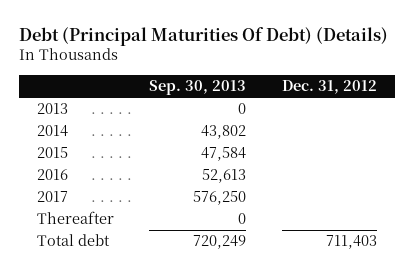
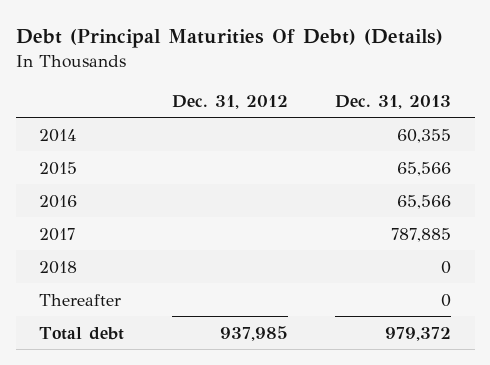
[149,80,247,96] Sep. 30, 2013 -> none
none -> [334,94,451,109] Dec. 31, 2013
[36,103,68,115] 2013 -> none
none -> [39,260,78,274] 2018
[326,235,378,250] 711,403 -> [219,325,288,341] 937,985

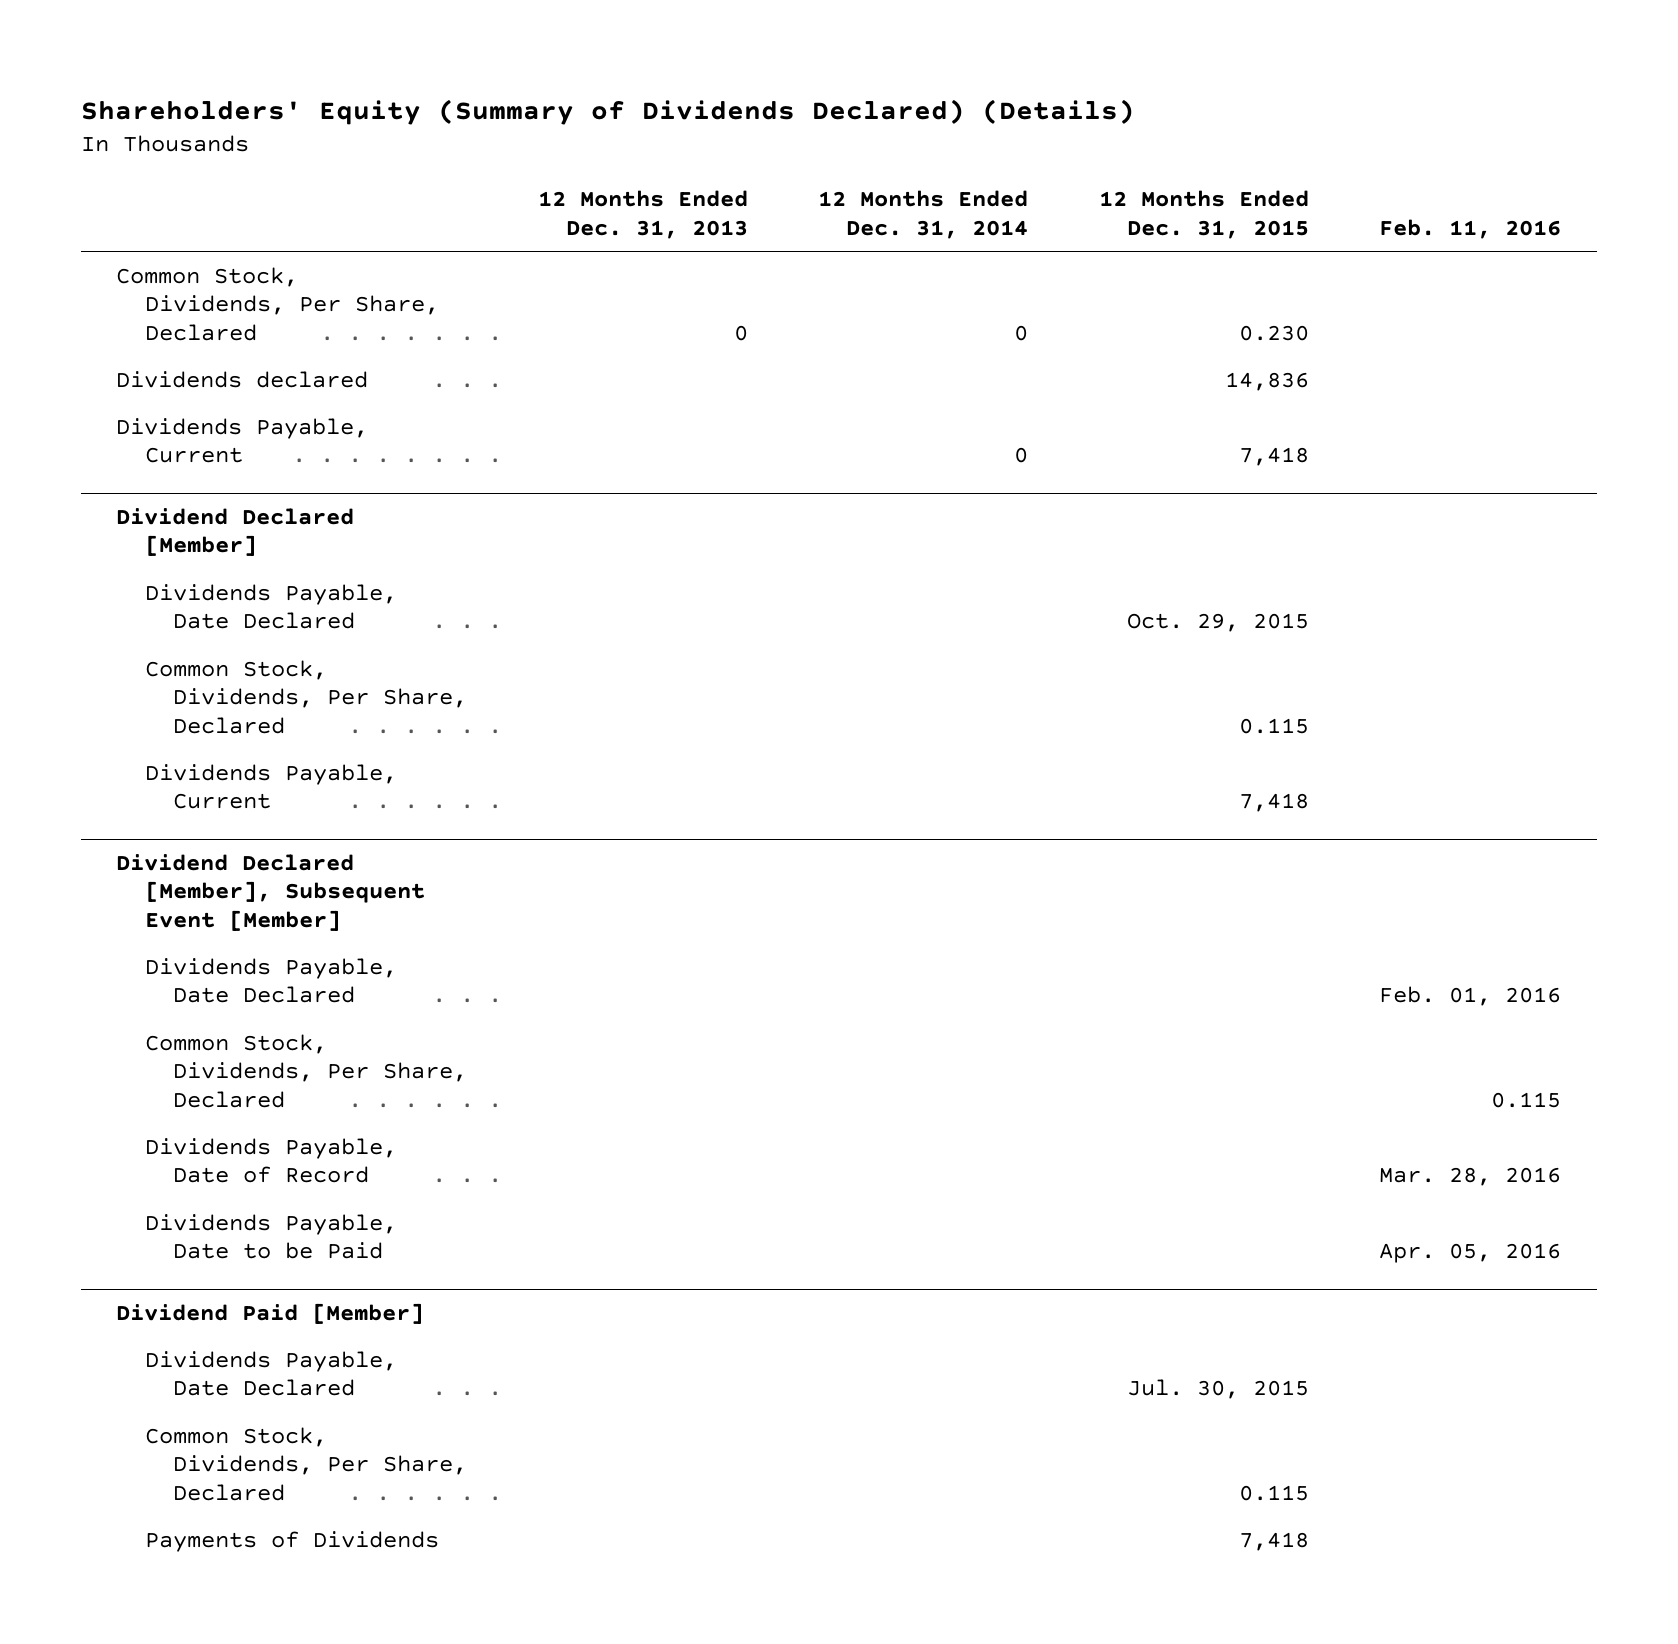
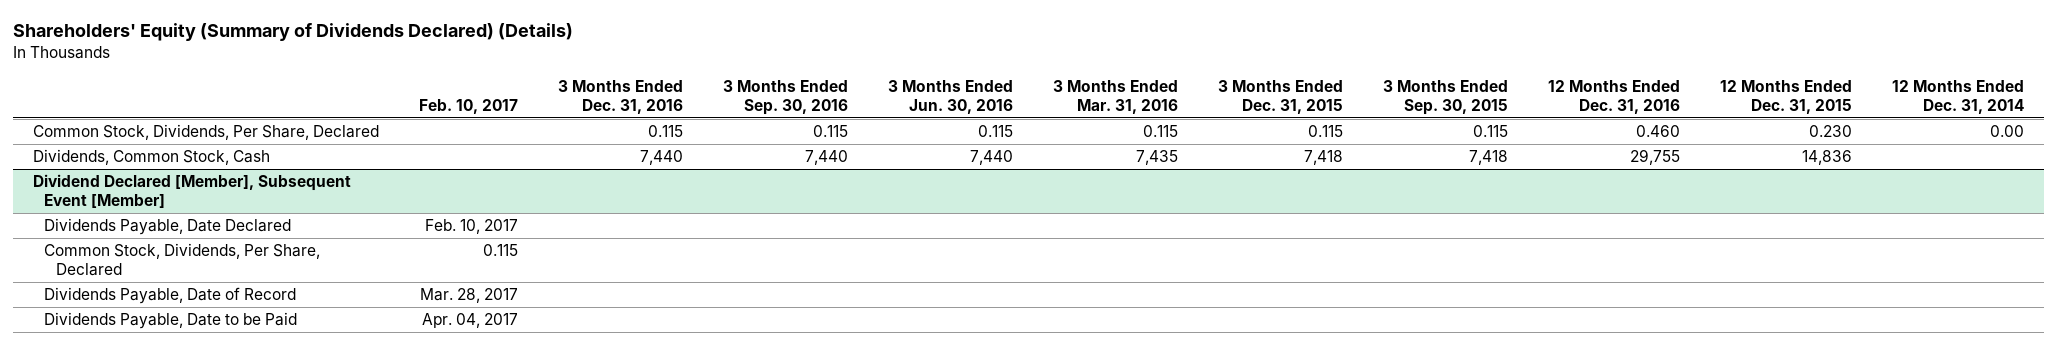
[537,190,748,239] 12 Months Ended Dec. 31, 2013 -> none
[1379,218,1562,239] Feb. 11, 2016 -> none
none -> [418,98,518,114] Feb. 10, 2017
none -> [557,79,683,114] 3 Months Ended Dec. 31, 2016
none -> [722,79,848,115] 3 Months Ended Sep. 30, 2016
none -> [888,79,1014,114] 3 Months Ended Jun. 30, 2016
none -> [1053,79,1179,114] 3 Months Ended Mar. 31, 2016
none -> [1218,79,1344,114] 3 Months Ended Dec. 31, 2015
none -> [1383,79,1509,115] 3 Months Ended Sep. 30, 2015
none -> [1548,79,1681,114] 12 Months Ended Dec. 31, 2016
[116,417,369,464] Dividends Payable, Current -> none
[116,507,355,557] Dividend Declared [Member] -> none
[144,583,397,630] Dividends Payable, Date Declared -> none
[144,659,468,734] Common Stock, Dividends, Per Share, Declared -> none
[144,763,397,810] Dividends Payable, Current -> none
[1014,324,1029,341] 0 -> [1990,125,2025,138] 0.00
[116,370,369,388] Dividends declared -> [32,149,270,166] Dividends, Common Stock, Cash
[116,1302,425,1324] Dividend Paid [Member] -> none
[144,1350,397,1397] Dividends Payable, Date Declared -> none
[144,1426,468,1501] Common Stock, Dividends, Per Share, Declared -> none
[144,1530,439,1552] Payments of Dividends -> none

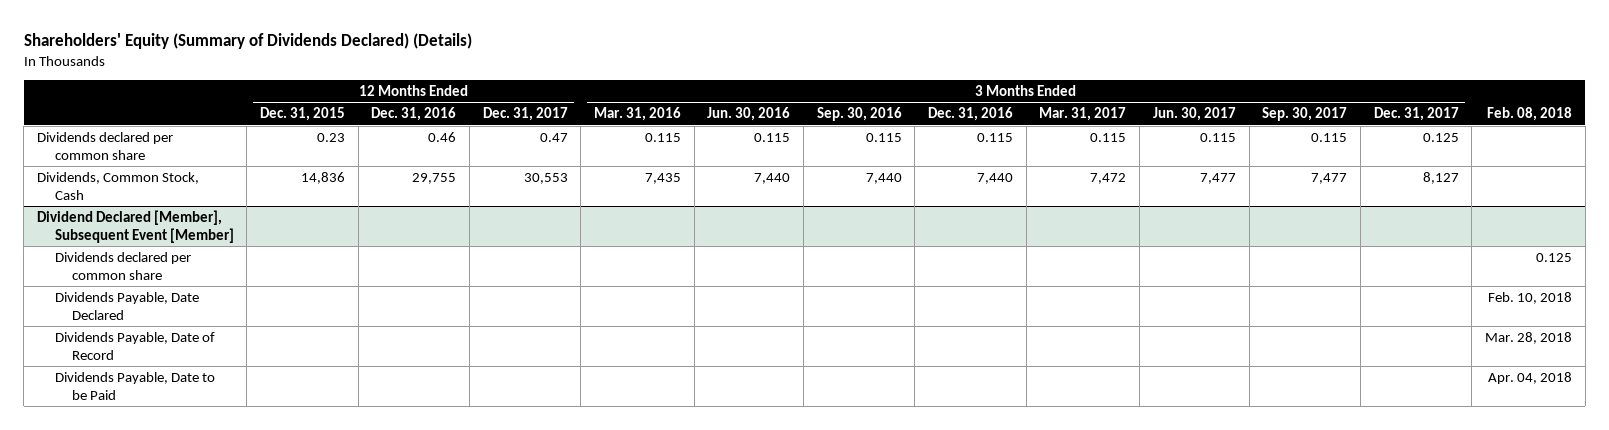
[418,98,518,114] Feb. 10, 2017 -> none
[1218,79,1344,114] 3 Months Ended Dec. 31, 2015 -> none
[1383,79,1509,115] 3 Months Ended Sep. 30, 2015 -> none
[1892,79,2025,114] 12 Months Ended Dec. 31, 2014 -> none
none -> [482,107,568,122] Dec. 31, 2017
none -> [1039,107,1127,122] Mar. 31, 2017
none -> [1152,107,1236,122] Jun. 30, 2017
none -> [1262,107,1348,122] Sep. 30, 2017
none -> [1373,107,1459,122] Dec. 31, 2017
none -> [1486,107,1572,122] Feb. 08, 2018
[32,124,379,141] Common Stock, Dividends, Per Share, Declared -> [37,131,174,160] Dividends declared per common share
[1636,125,1681,138] 0.460 -> [428,131,457,142] 0.46
[1809,125,1853,138] 0.230 -> [316,132,345,142] 0.23
none -> [54,251,191,280] Dividends declared per common share
[44,243,321,277] Common Stock, Dividends, Per Share, Declared -> none

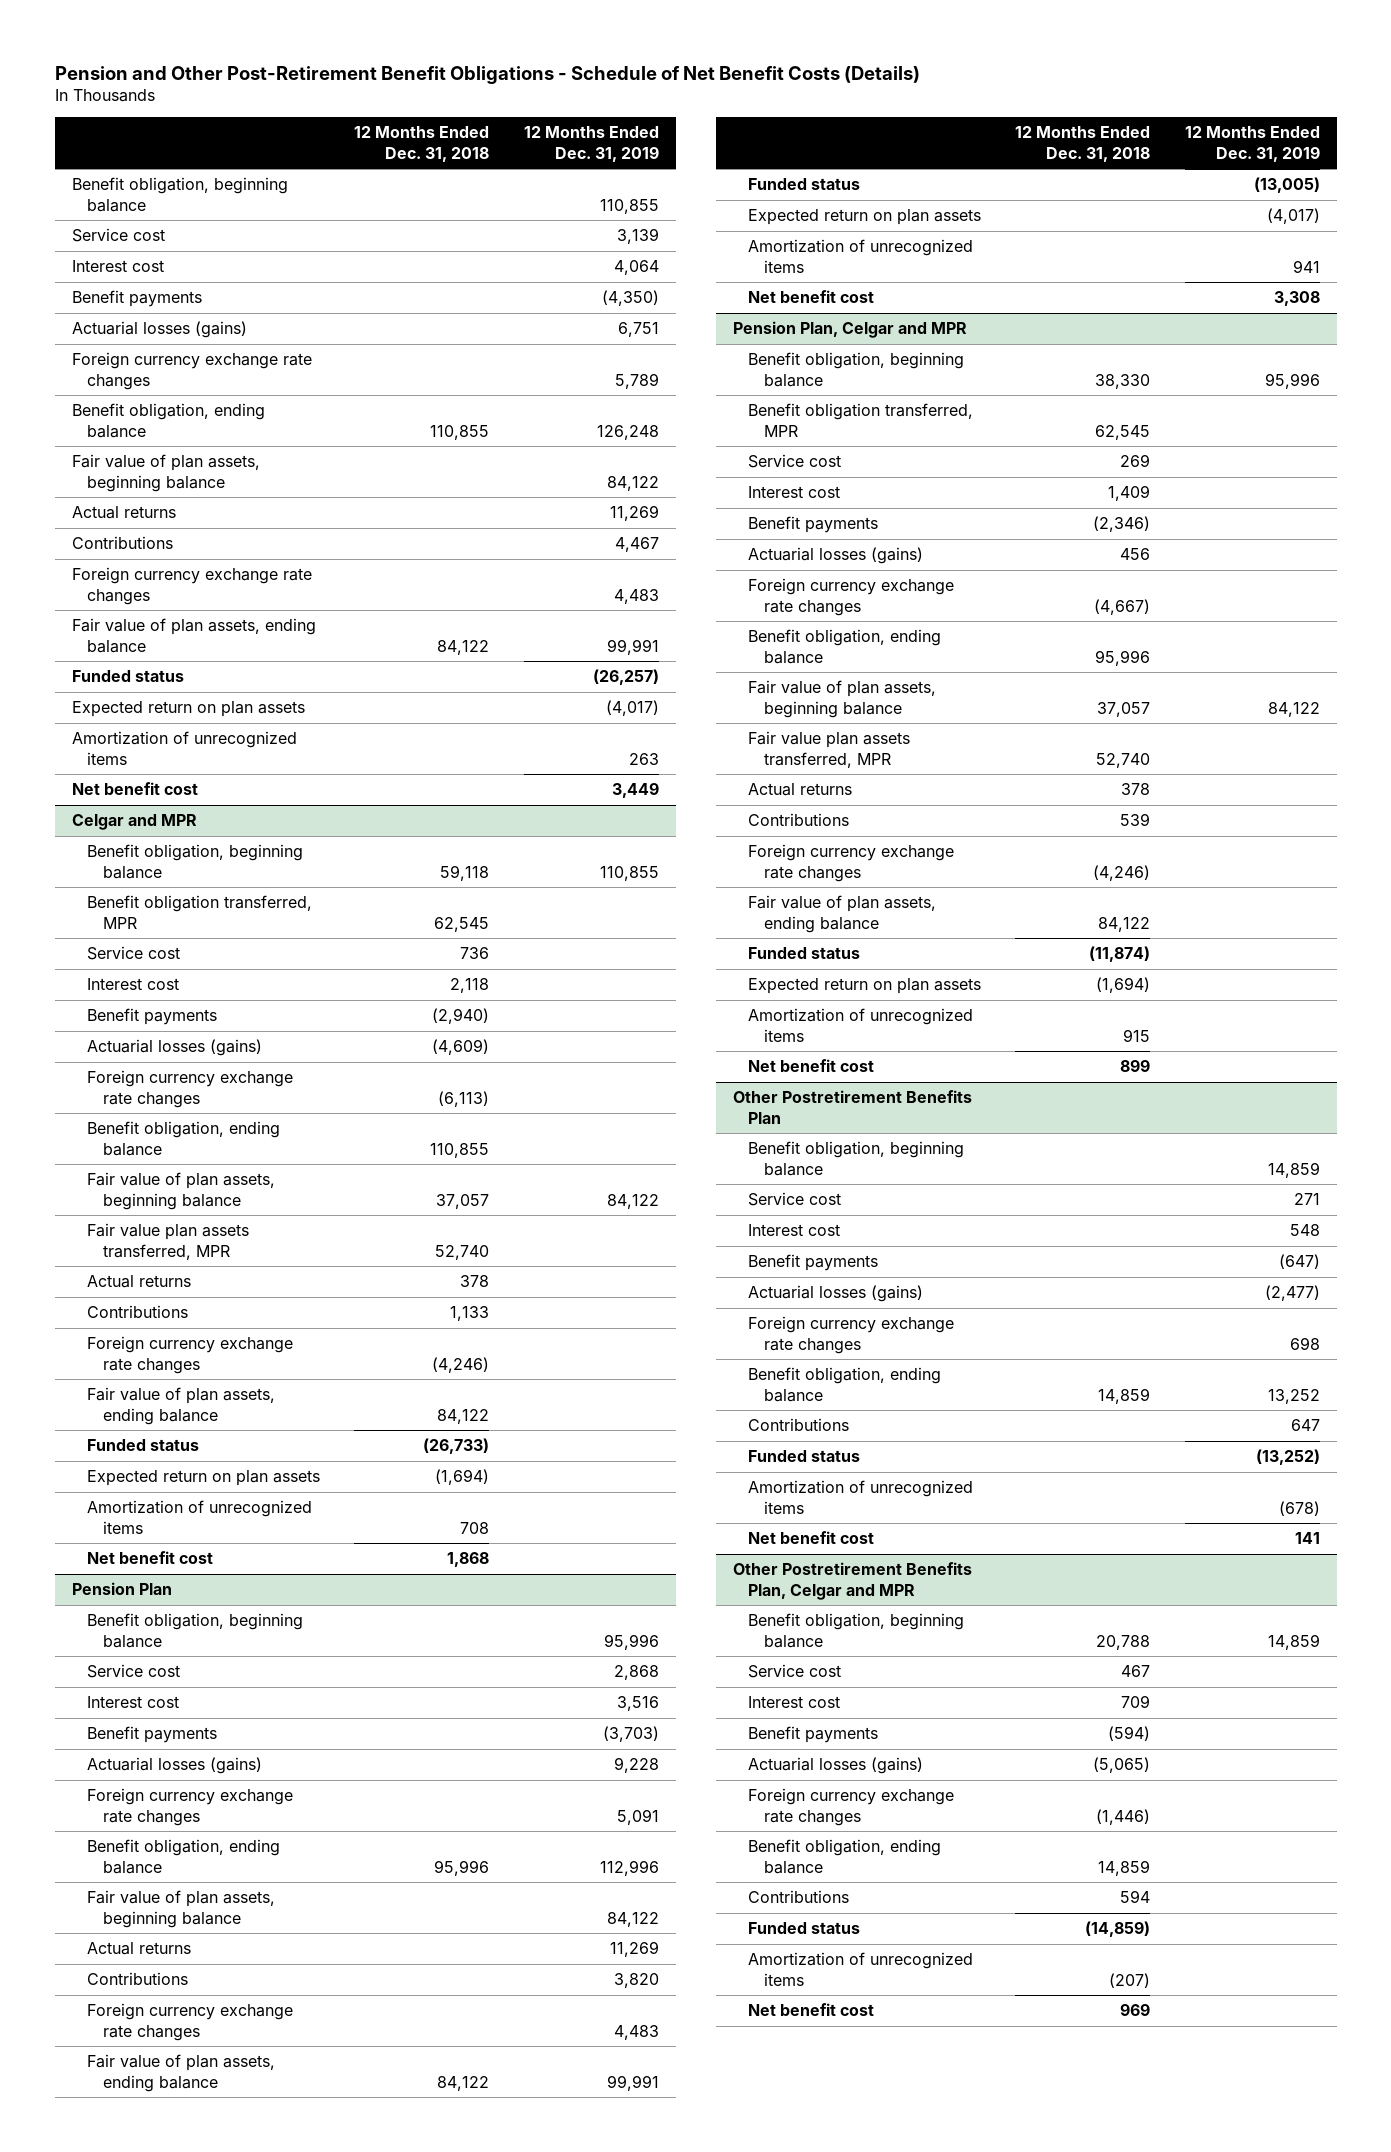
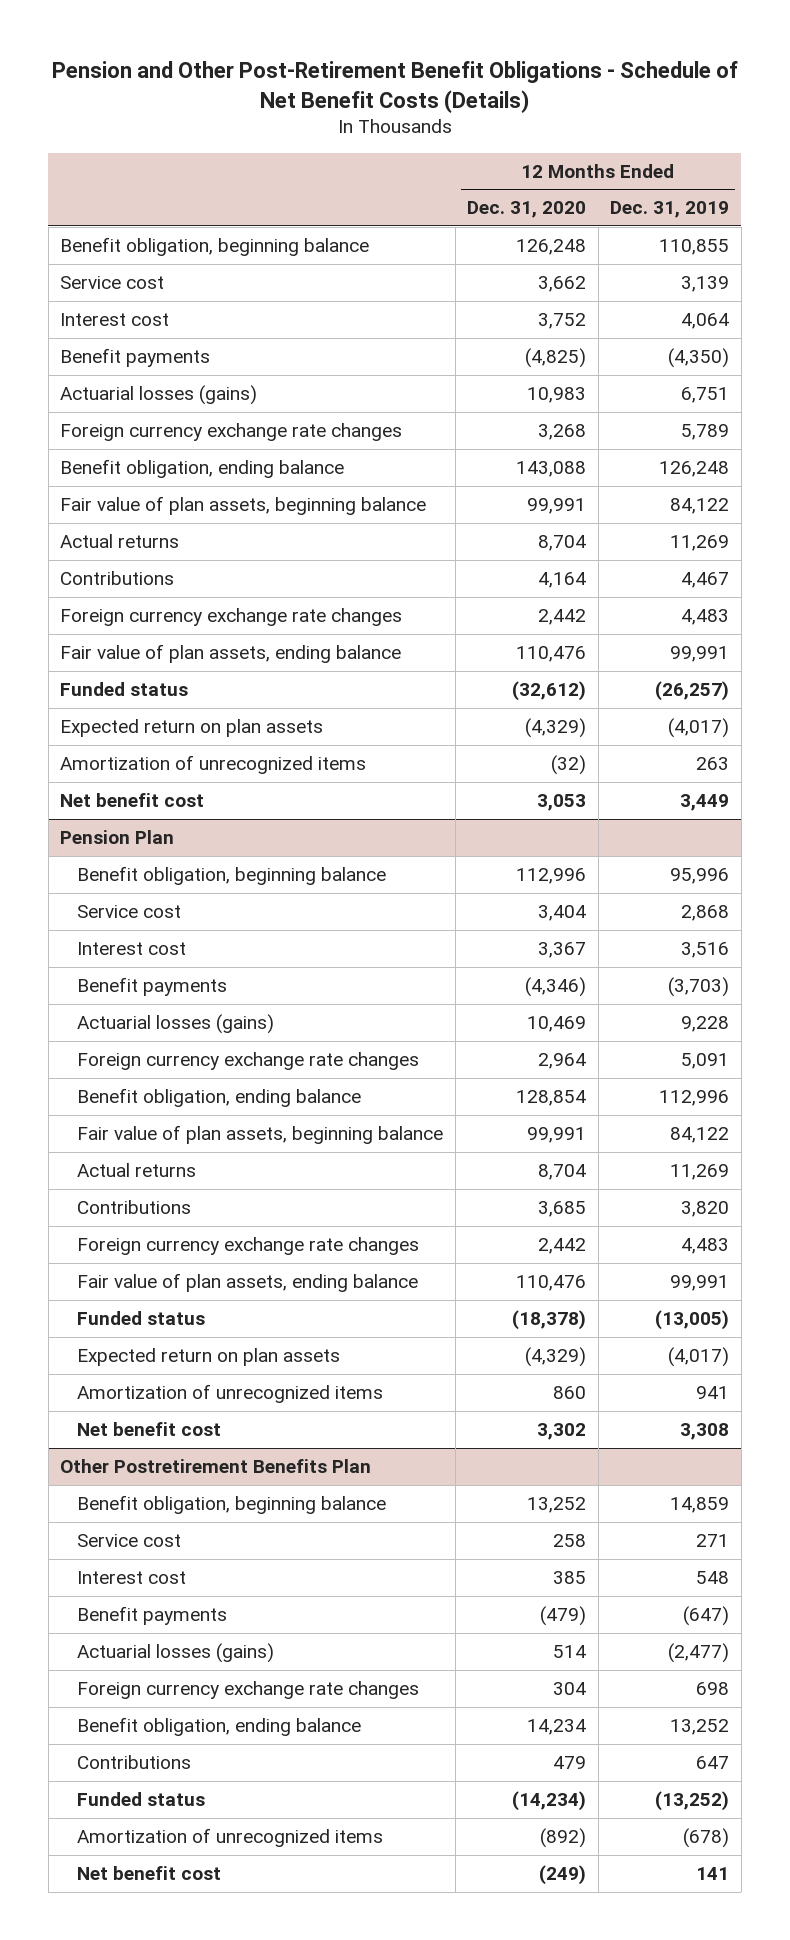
[354,126,490,162] 12 Months Ended Dec. 31, 2018 -> none
none -> [467,201,587,219] Dec. 31, 2020
[71,814,197,831] Celgar and MPR -> none
[87,844,304,879] Benefit obligation, beginning balance -> none
[87,895,313,929] Benefit obligation transferred, MPR -> none
[87,946,181,961] Service cost -> none
[87,978,180,991] Interest cost -> none
[87,1008,218,1026] Benefit payments -> none
[87,1039,263,1057] Actuarial losses (gains) -> none
[87,1070,294,1108] Foreign currency exchange rate changes -> none
[87,1121,281,1156] Benefit obligation, ending balance -> none
[87,1172,276,1210] Fair value of plan assets, beginning balance -> none
[87,1223,250,1260] Fair value plan assets transferred, MPR -> none
[87,1275,192,1289] Actual returns -> none
[87,1305,189,1319] Contributions -> none
[87,1336,294,1374] Foreign currency exchange rate changes -> none
[87,1387,276,1425] Fair value of plan assets, ending balance -> none
[87,1439,200,1452] Funded status -> none
[87,1470,321,1487] Expected return on plan assets -> none
[87,1500,313,1534] Amortization of unrecognized items -> none
[87,1551,214,1565] Net benefit cost -> none
[732,321,967,339] Pension Plan, Celgar and MPR -> none
[748,352,965,387] Benefit obligation, beginning balance -> none
[748,403,974,437] Benefit obligation transferred, MPR -> none
[748,454,842,469] Service cost -> none
[748,486,841,499] Interest cost -> none
[748,516,879,534] Benefit payments -> none
[748,547,924,565] Actuarial losses (gains) -> none
[748,578,955,616] Foreign currency exchange rate changes -> none
[748,629,942,664] Benefit obligation, ending balance -> none
[748,680,937,718] Fair value of plan assets, beginning balance -> none
[748,731,911,768] Fair value plan assets transferred, MPR -> none
[748,783,853,797] Actual returns -> none
[748,813,850,827] Contributions -> none
[748,844,955,882] Foreign currency exchange rate changes -> none
[748,895,937,933] Fair value of plan assets, ending balance -> none
[748,947,861,960] Funded status -> none
[748,978,982,995] Expected return on plan assets -> none
[748,1008,974,1042] Amortization of unrecognized items -> none
[748,1059,875,1073] Net benefit cost -> none
[732,1562,972,1600] Other Postretirement Benefits Plan, Celgar and MPR -> none
[748,1613,965,1648] Benefit obligation, beginning balance -> none
[748,1664,842,1679] Service cost -> none
[748,1696,841,1709] Interest cost -> none
[748,1726,879,1744] Benefit payments -> none
[748,1757,924,1775] Actuarial losses (gains) -> none
[748,1788,955,1826] Foreign currency exchange rate changes -> none
[748,1839,942,1874] Benefit obligation, ending balance -> none
[748,1890,850,1904] Contributions -> none
[748,1922,861,1935] Funded status -> none
[748,1952,974,1986] Amortization of unrecognized items -> none
[748,2003,875,2017] Net benefit cost -> none

